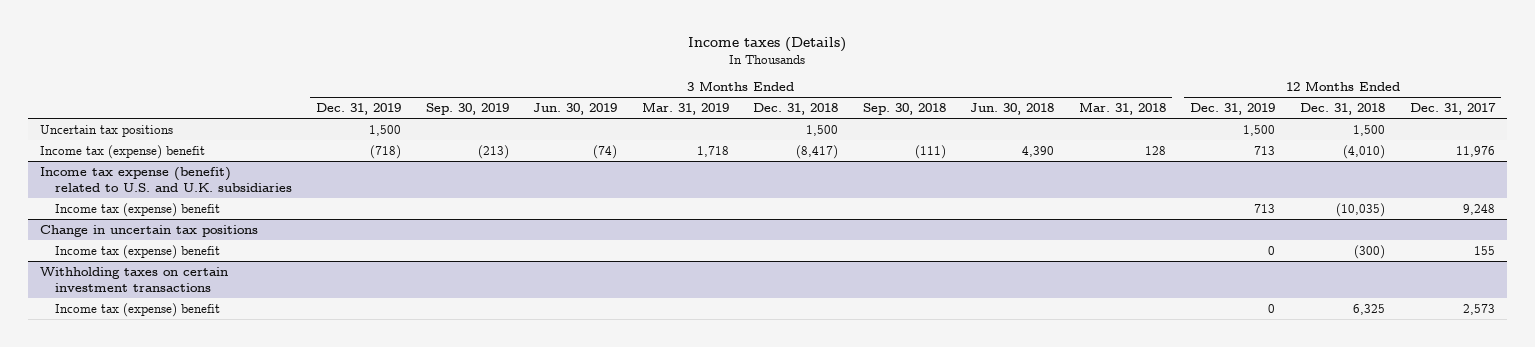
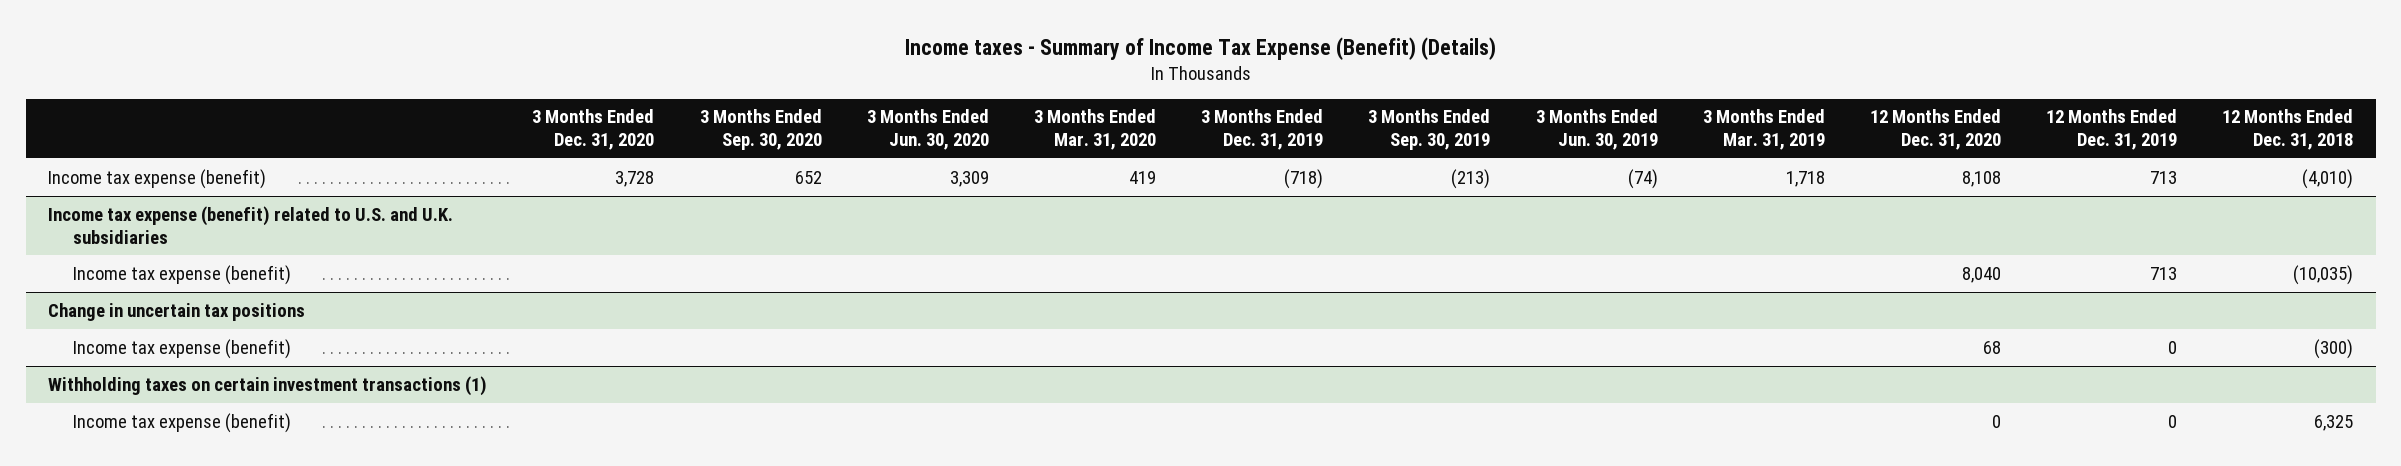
[688,37,847,53] Income taxes (Details) -> [904,36,1496,60] Income taxes - Summary of Income Tax Expense (Benefit) (Details)
[753,103,839,116] Dec. 31, 2018 -> none
[862,103,946,116] Sep. 30, 2018 -> none
[970,103,1055,116] Jun. 30, 2018 -> none
[1078,102,1166,116] Mar. 31, 2018 -> none
[1409,103,1496,116] Dec. 31, 2017 -> none
none -> [532,109,655,151] 3 Months Ended Dec. 31, 2020
none -> [699,109,822,151] 3 Months Ended Sep. 30, 2020
none -> [866,109,989,151] 3 Months Ended Jun. 30, 2020
none -> [1033,109,1156,151] 3 Months Ended Mar. 31, 2020
none -> [1869,109,2001,151] 12 Months Ended Dec. 31, 2020
[40,124,174,137] Uncertain tax positions -> none
[40,144,206,159] Income tax (expense) benefit -> [48,168,267,189] Income tax expense (benefit)
[54,202,220,217] Income tax (expense) benefit -> [72,264,291,285] Income tax expense (benefit)
[54,244,220,259] Income tax (expense) benefit -> [72,338,291,359] Income tax expense (benefit)
[40,266,229,292] Withholding taxes on certain investment transactions -> [48,375,488,396] Withholding taxes on certain investment transactions (1)
[54,302,220,317] Income tax (expense) benefit -> [72,412,291,433] Income tax expense (benefit)

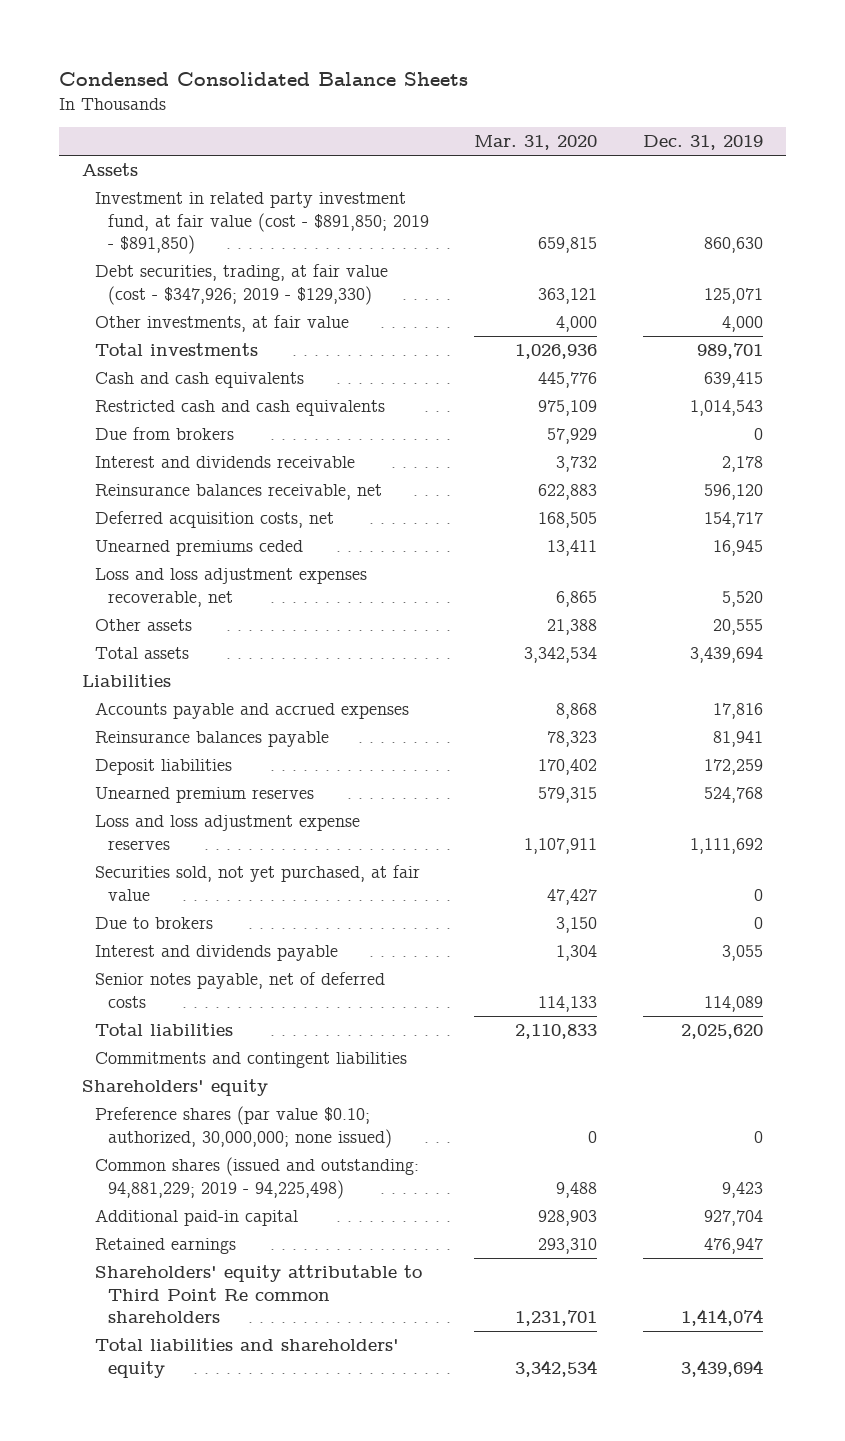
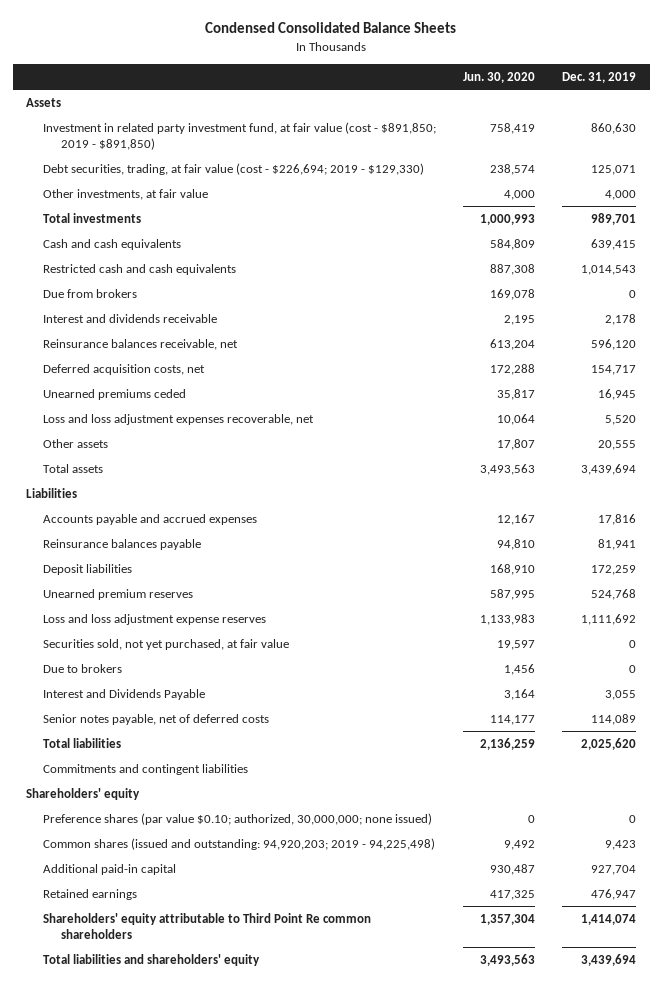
[474,135,598,151] Mar. 31, 2020 -> none
none -> [463,72,536,84] Jun. 30, 2020
[94,264,388,305] Debt securities, trading, at fair value (cost - $347,926; 2019 - $129,330) -> [43,162,425,175] Debt securities, trading, at fair value (cost - $226,694; 2019 - $129,330)
[94,945,338,962] Interest and dividends payable -> [43,688,206,700] Interest and Dividends Payable
[94,1157,419,1199] Common shares (issued and outstanding: 94,881,229; 2019 - 94,225,498) -> [43,837,436,850] Common shares (issued and outstanding: 94,920,203; 2019 - 94,225,498)

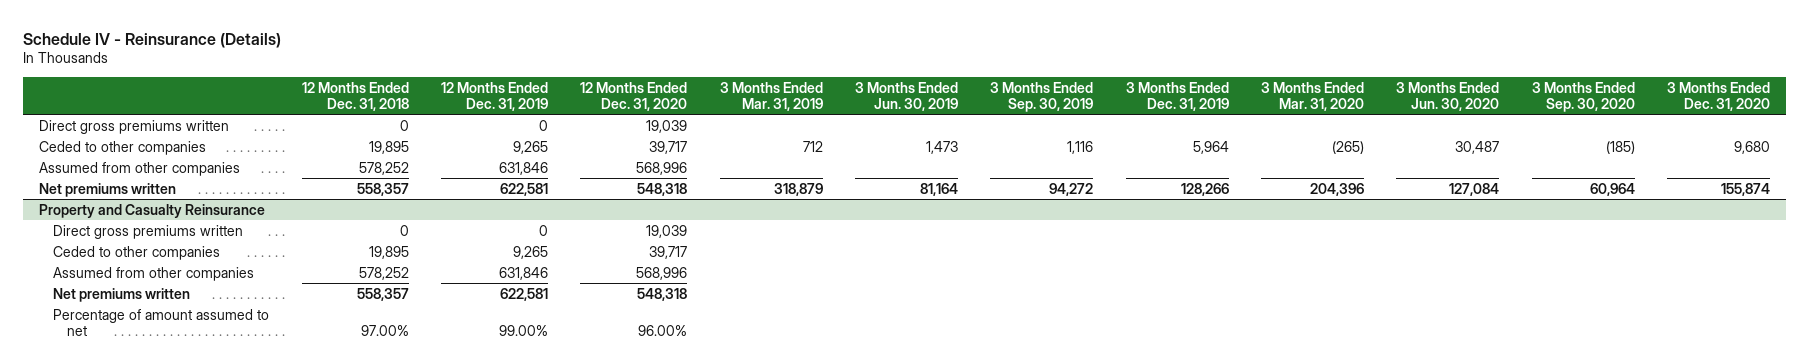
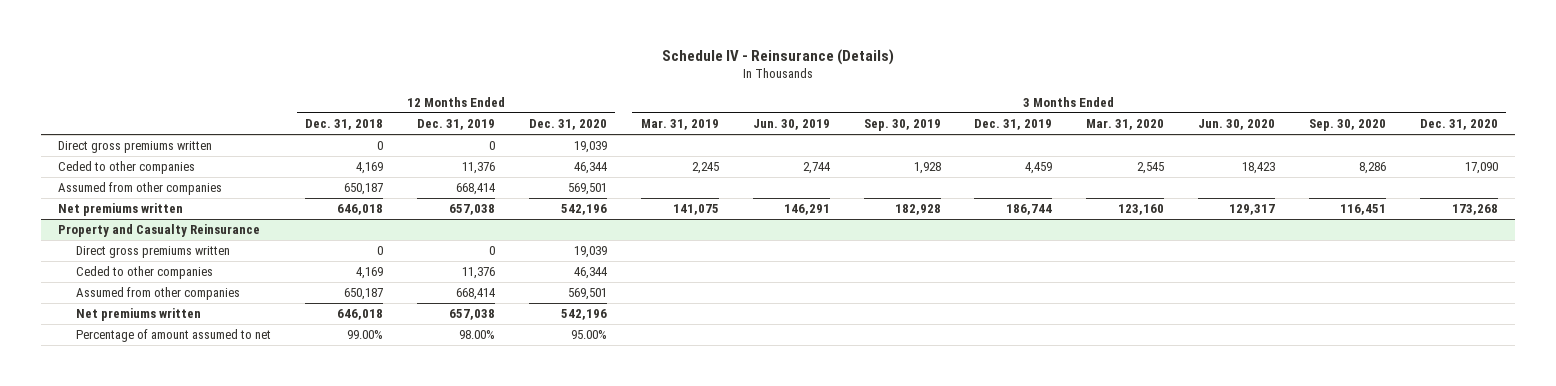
[368,140,409,154] 19,895 -> [356,162,384,175] 4,169
[512,140,548,154] 9,265 -> [462,162,496,175] 11,376
[649,140,688,154] 39,717 -> [573,162,608,175] 46,344
[802,140,823,152] 712 -> [691,162,719,175] 2,245
[925,140,958,154] 1,473 -> [802,162,831,175] 2,744
[1067,140,1094,154] 1,116 -> [913,162,941,175] 1,928
[1192,140,1229,154] 5,964 -> [1025,162,1053,175] 4,459
[1332,140,1365,154] (265) -> [1137,162,1165,175] 2,545
[1455,140,1500,154] 30,487 -> [1242,162,1276,175] 18,423
[1605,140,1635,154] (185) -> [1359,162,1387,175] 8,286
[1734,140,1771,154] 9,680 -> [1464,162,1498,175] 17,090
[358,161,409,175] 578,252 -> [344,183,384,196] 650,187
[498,161,548,175] 631,846 -> [456,183,497,196] 668,414
[636,161,688,175] 568,996 -> [567,183,607,196] 569,501
[356,182,409,196] 558,357 -> [337,204,384,216] 646,018
[499,182,548,196] 622,581 -> [449,204,496,216] 657,038
[637,182,688,196] 548,318 -> [560,204,607,216] 542,196
[773,182,823,196] 318,879 -> [672,204,719,216] 141,075
[919,182,958,196] 81,164 -> [783,204,830,216] 146,291
[1049,182,1094,196] 94,272 -> [894,204,941,216] 182,928
[1180,182,1229,196] 128,266 -> [1006,204,1053,216] 186,744
[1310,182,1365,196] 204,396 -> [1118,204,1165,216] 123,160
[1449,182,1500,196] 127,084 -> [1229,204,1276,216] 129,317
[1589,182,1635,196] 60,964 -> [1340,204,1387,216] 116,451
[1721,182,1771,196] 155,874 -> [1451,204,1498,216] 173,268
[368,245,409,259] 19,895 -> [356,267,384,280] 4,169
[512,245,548,259] 9,265 -> [462,267,496,280] 11,376
[649,245,688,259] 39,717 -> [573,267,608,280] 46,344
[358,266,409,280] 578,252 -> [344,288,384,301] 650,187
[498,266,548,280] 631,846 -> [456,288,497,301] 668,414
[636,266,688,280] 568,996 -> [567,288,607,301] 569,501
[356,287,409,301] 558,357 -> [337,309,384,321] 646,018
[499,287,548,301] 622,581 -> [449,309,496,321] 657,038
[637,287,688,301] 548,318 -> [560,309,607,321] 542,196
[360,324,409,336] 97.00% -> [347,330,384,340] 99.00%
[498,324,548,336] 99.00% -> [459,330,496,340] 98.00%
[638,324,688,336] 96.00% -> [570,330,607,340] 95.00%

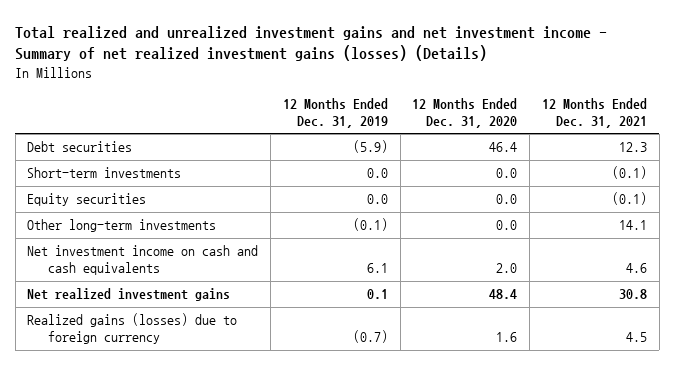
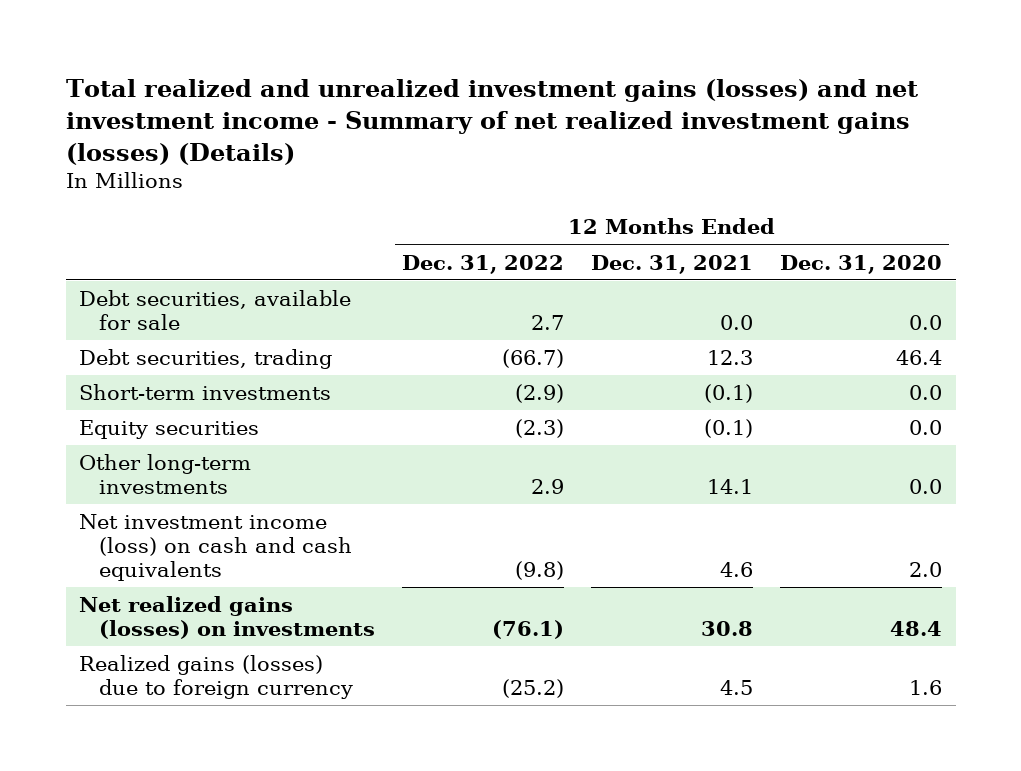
[15,25,608,62] Total realized and unrealized investment gains and net investment income - Summary of net realized investment gains (losses) (Details) -> [65,79,918,165] Total realized and unrealized investment gains (losses) and net investment income - Summary of net realized investment gains (losses) (Details)
[282,98,388,128] 12 Months Ended Dec. 31, 2019 -> none
none -> [401,254,564,274] Dec. 31, 2022
none -> [79,290,352,331] Debt securities, available for sale
[27,141,133,153] Debt securities -> [79,349,333,370] Debt securities, trading
[27,245,259,275] Net investment income on cash and cash equivalents -> [79,514,352,581] Net investment income (loss) on cash and cash equivalents
[27,288,231,302] Net realized investment gains -> [79,596,375,640] Net realized gains (losses) on investments

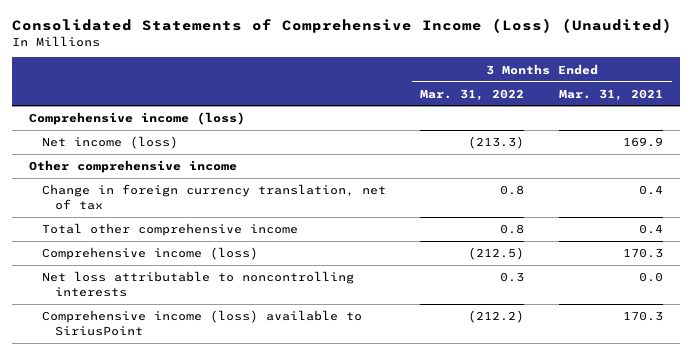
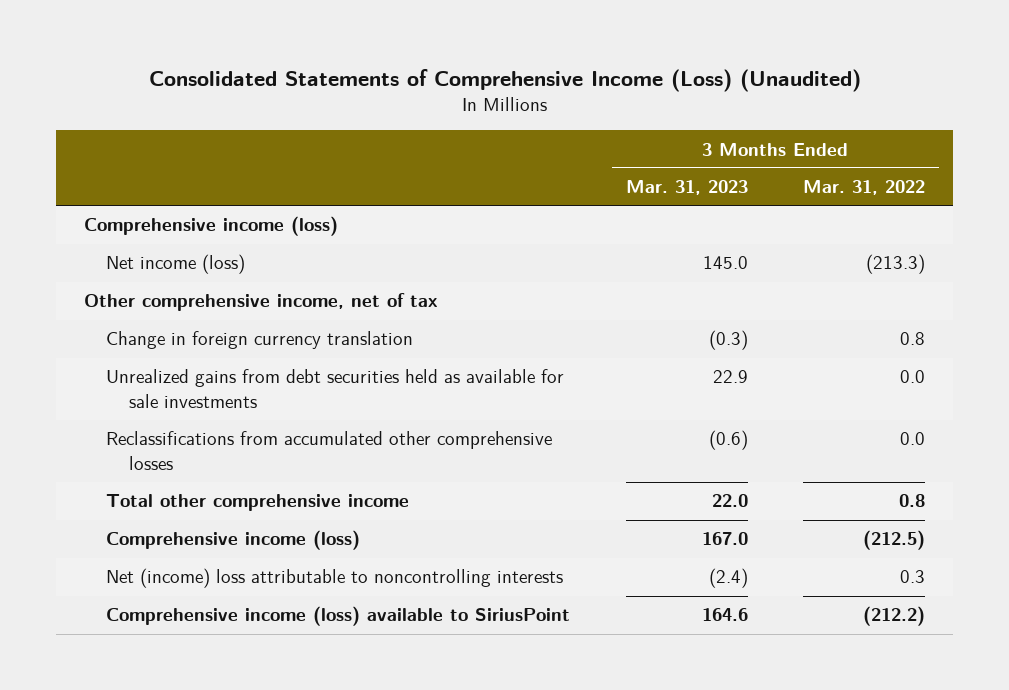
[558,88,663,101] Mar. 31, 2021 -> none
none -> [625,180,748,196] Mar. 31, 2023
[28,160,237,174] Other comprehensive income -> [84,293,439,312] Other comprehensive income, net of tax
[41,184,386,210] Change in foreign currency translation, net of tax -> [106,331,414,350] Change in foreign currency translation
none -> [106,369,565,408] Unrealized gains from debt securities held as available for sale investments
none -> [106,431,553,470] Reclassifications from accumulated other comprehensive losses
[41,271,354,297] Net loss attributable to noncontrolling interests -> [106,568,564,589] Net (income) loss attributable to noncontrolling interests

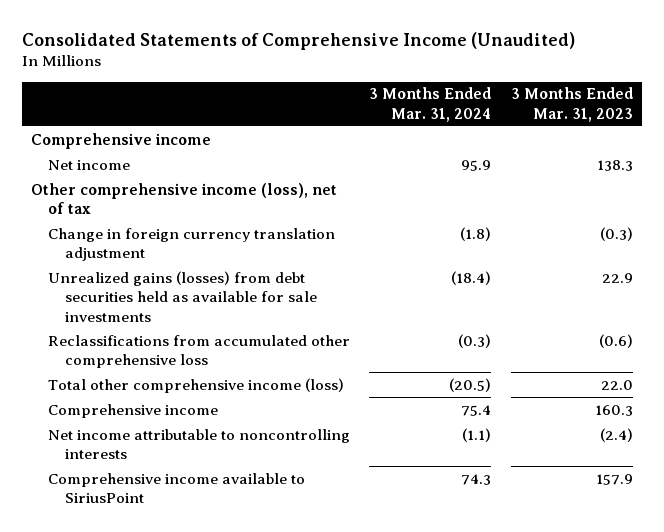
[148,68,861,92] Consolidated Statements of Comprehensive Income (Loss) (Unaudited) -> [21,31,575,50] Consolidated Statements of Comprehensive Income (Unaudited)
[803,180,926,196] Mar. 31, 2022 -> none
none -> [369,87,492,122] 3 Months Ended Mar. 31, 2024
[84,216,339,237] Comprehensive income (loss) -> [31,132,212,149] Comprehensive income
[106,254,246,275] Net income (loss) -> [48,159,131,170] Net income
[702,256,748,270] 145.0 -> [596,159,633,171] 138.3
[84,293,439,312] Other comprehensive income, net of tax -> [31,182,338,215] Other comprehensive income (loss), net of tax
[106,331,414,350] Change in foreign currency translation -> [48,227,336,262] Change in foreign currency translation adjustment
[106,369,565,408] Unrealized gains from debt securities held as available for sale investments -> [48,270,318,322] Unrealized gains (losses) from debt securities held as available for sale investments
[106,431,553,470] Reclassifications from accumulated other comprehensive losses -> [48,334,351,369] Reclassifications from accumulated other comprehensive loss
[106,494,410,512] Total other comprehensive income -> [48,377,345,393] Total other comprehensive income (loss)
[106,530,361,551] Comprehensive income (loss) -> [48,403,219,418] Comprehensive income
[701,532,748,546] 167.0 -> [594,404,633,416] 160.3
[106,568,564,589] Net (income) loss attributable to noncontrolling interests -> [48,428,351,460] Net income attributable to noncontrolling interests
[106,606,571,627] Comprehensive income (loss) available to SiriusPoint -> [48,472,306,504] Comprehensive income available to SiriusPoint
[701,608,748,622] 164.6 -> [595,473,633,485] 157.9

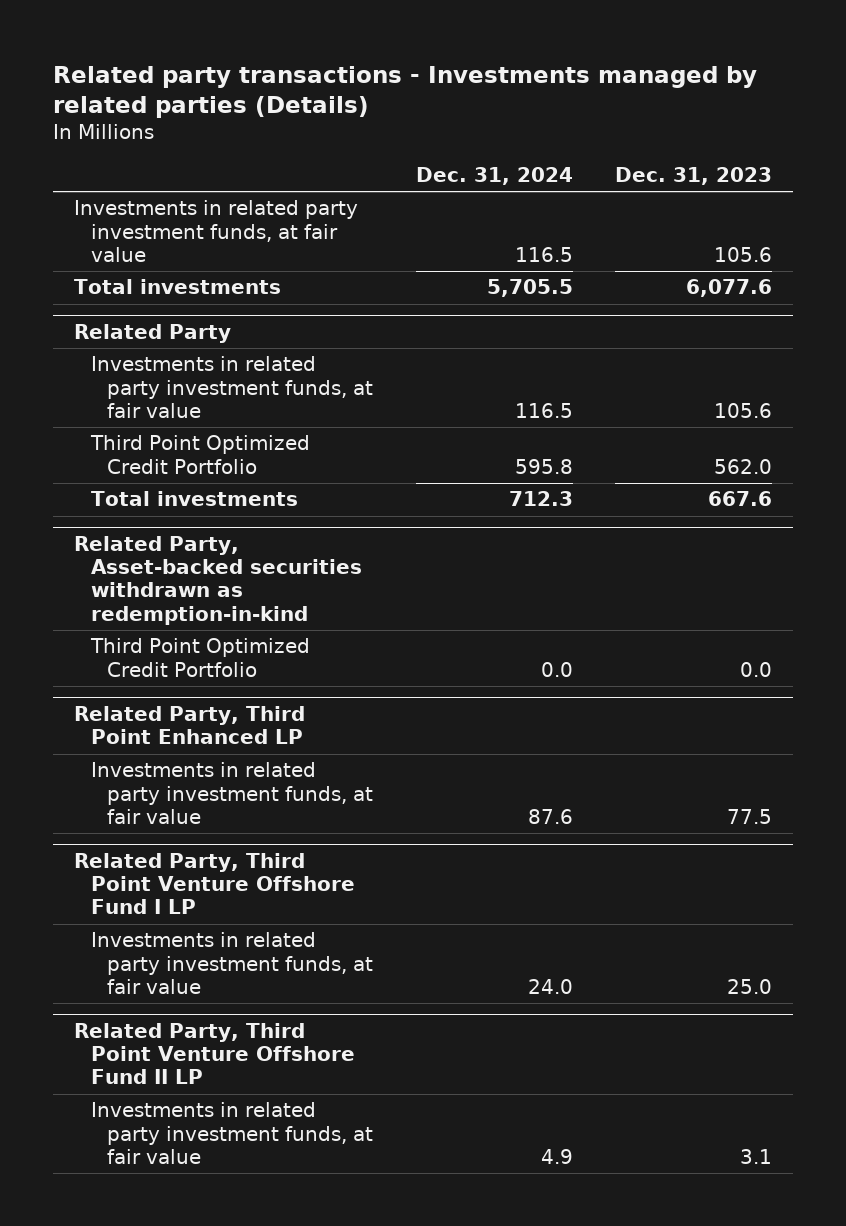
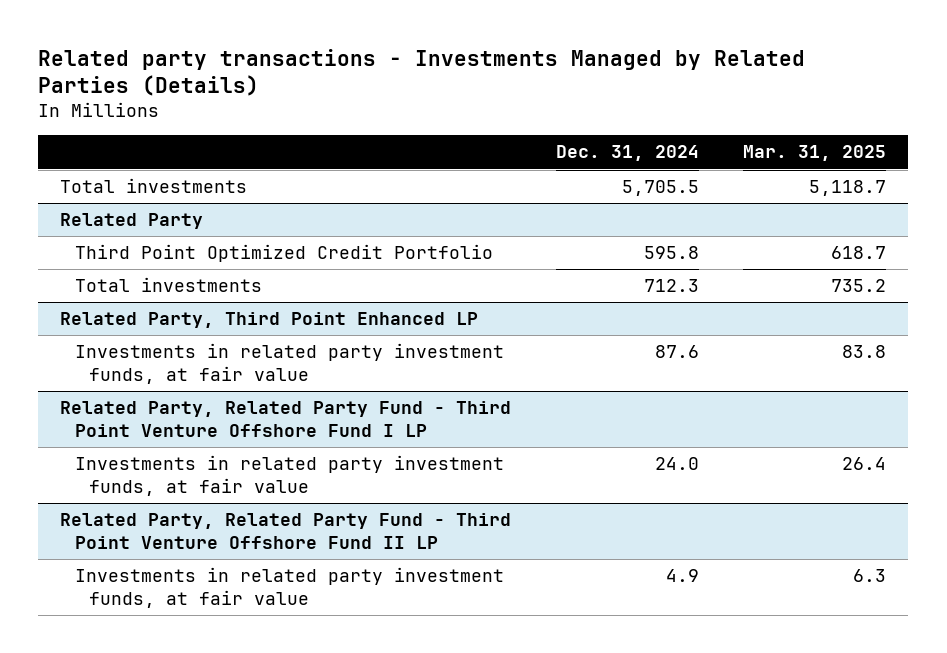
[52,65,757,118] Related party transactions - Investments managed by related parties (Details) -> [38,48,806,97] Related party transactions - Investments Managed by Related Parties (Details)
[614,166,772,185] Dec. 31, 2023 -> none
none -> [743,145,887,162] Mar. 31, 2025
[73,200,358,262] Investments in related party investment funds, at fair value -> none
[90,356,374,418] Investments in related party investment funds, at fair value -> none
[73,536,362,625] Related Party, Asset-backed securities withdrawn as redemption-in-kind -> none
[89,638,310,677] Third Point Optimized Credit Portfolio -> none
[73,853,355,915] Related Party, Third Point Venture Offshore Fund I LP -> [60,401,512,438] Related Party, Related Party Fund - Third Point Venture Offshore Fund I LP
[73,1023,355,1085] Related Party, Third Point Venture Offshore Fund II LP -> [60,513,512,550] Related Party, Related Party Fund - Third Point Venture Offshore Fund II LP

